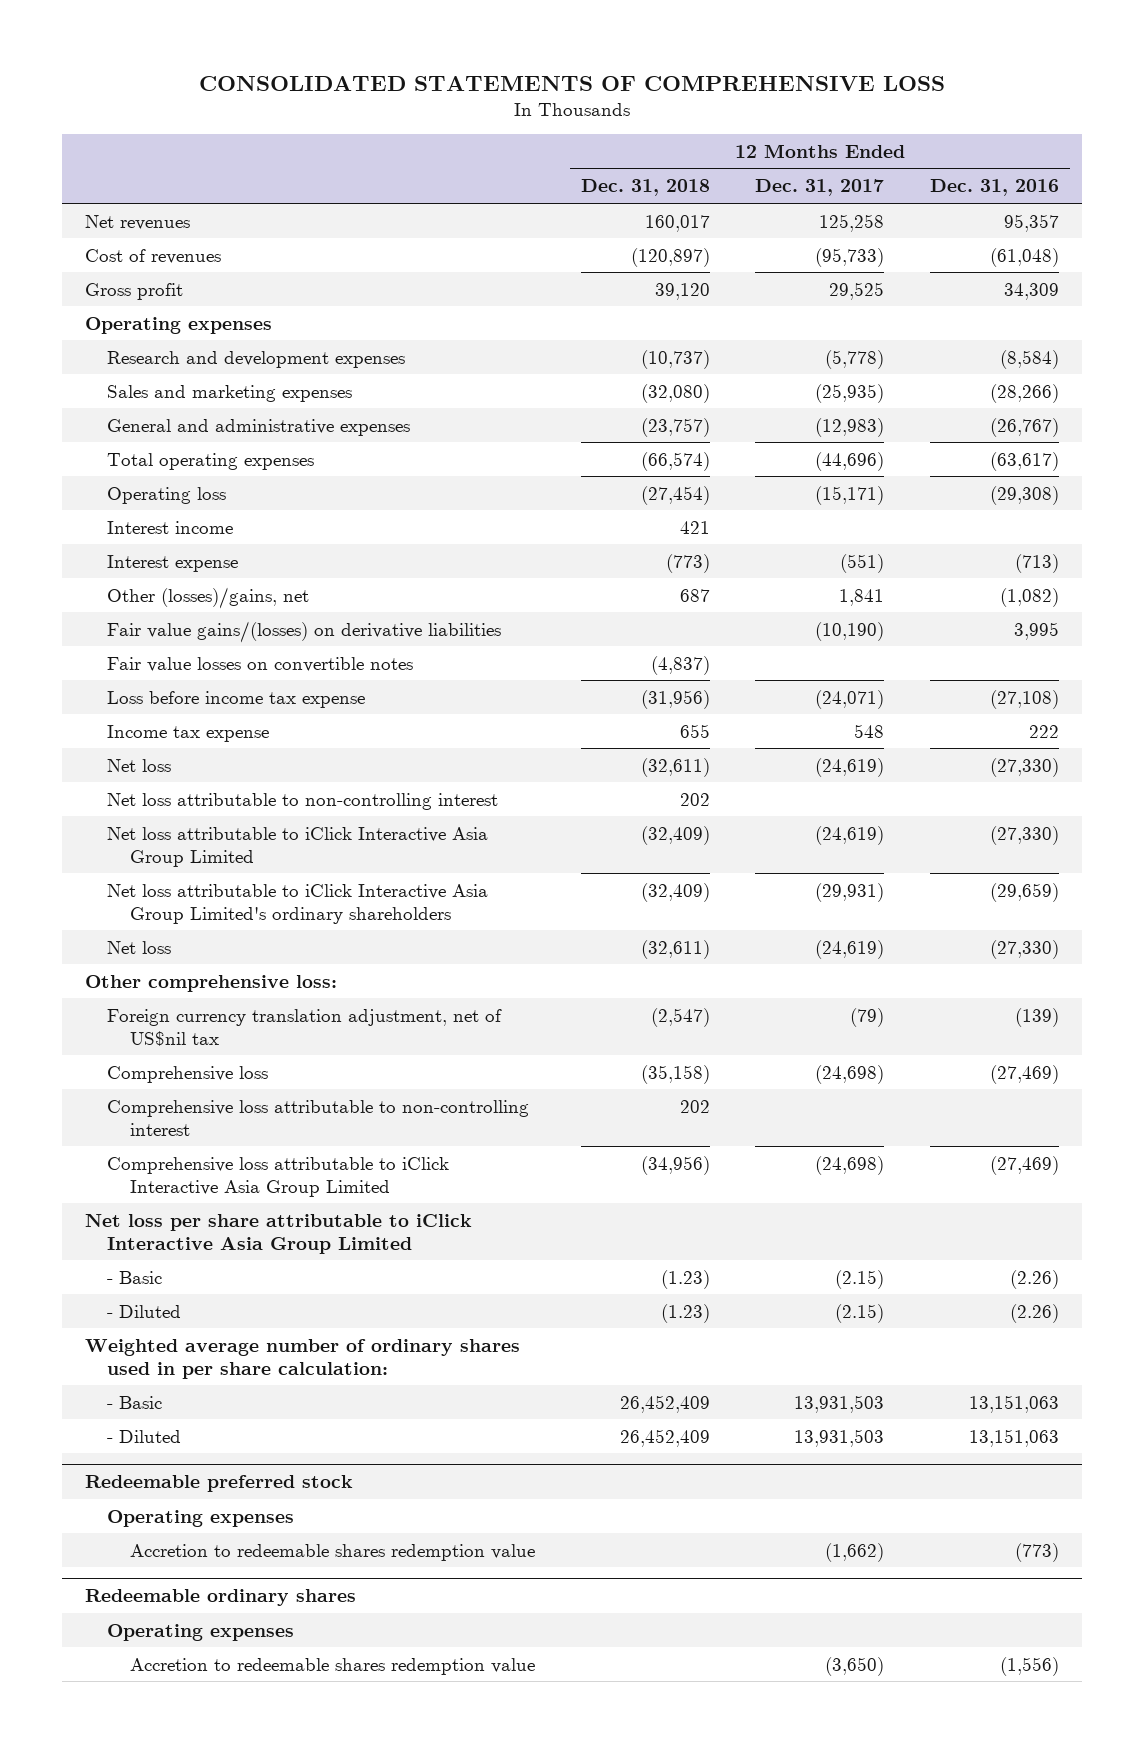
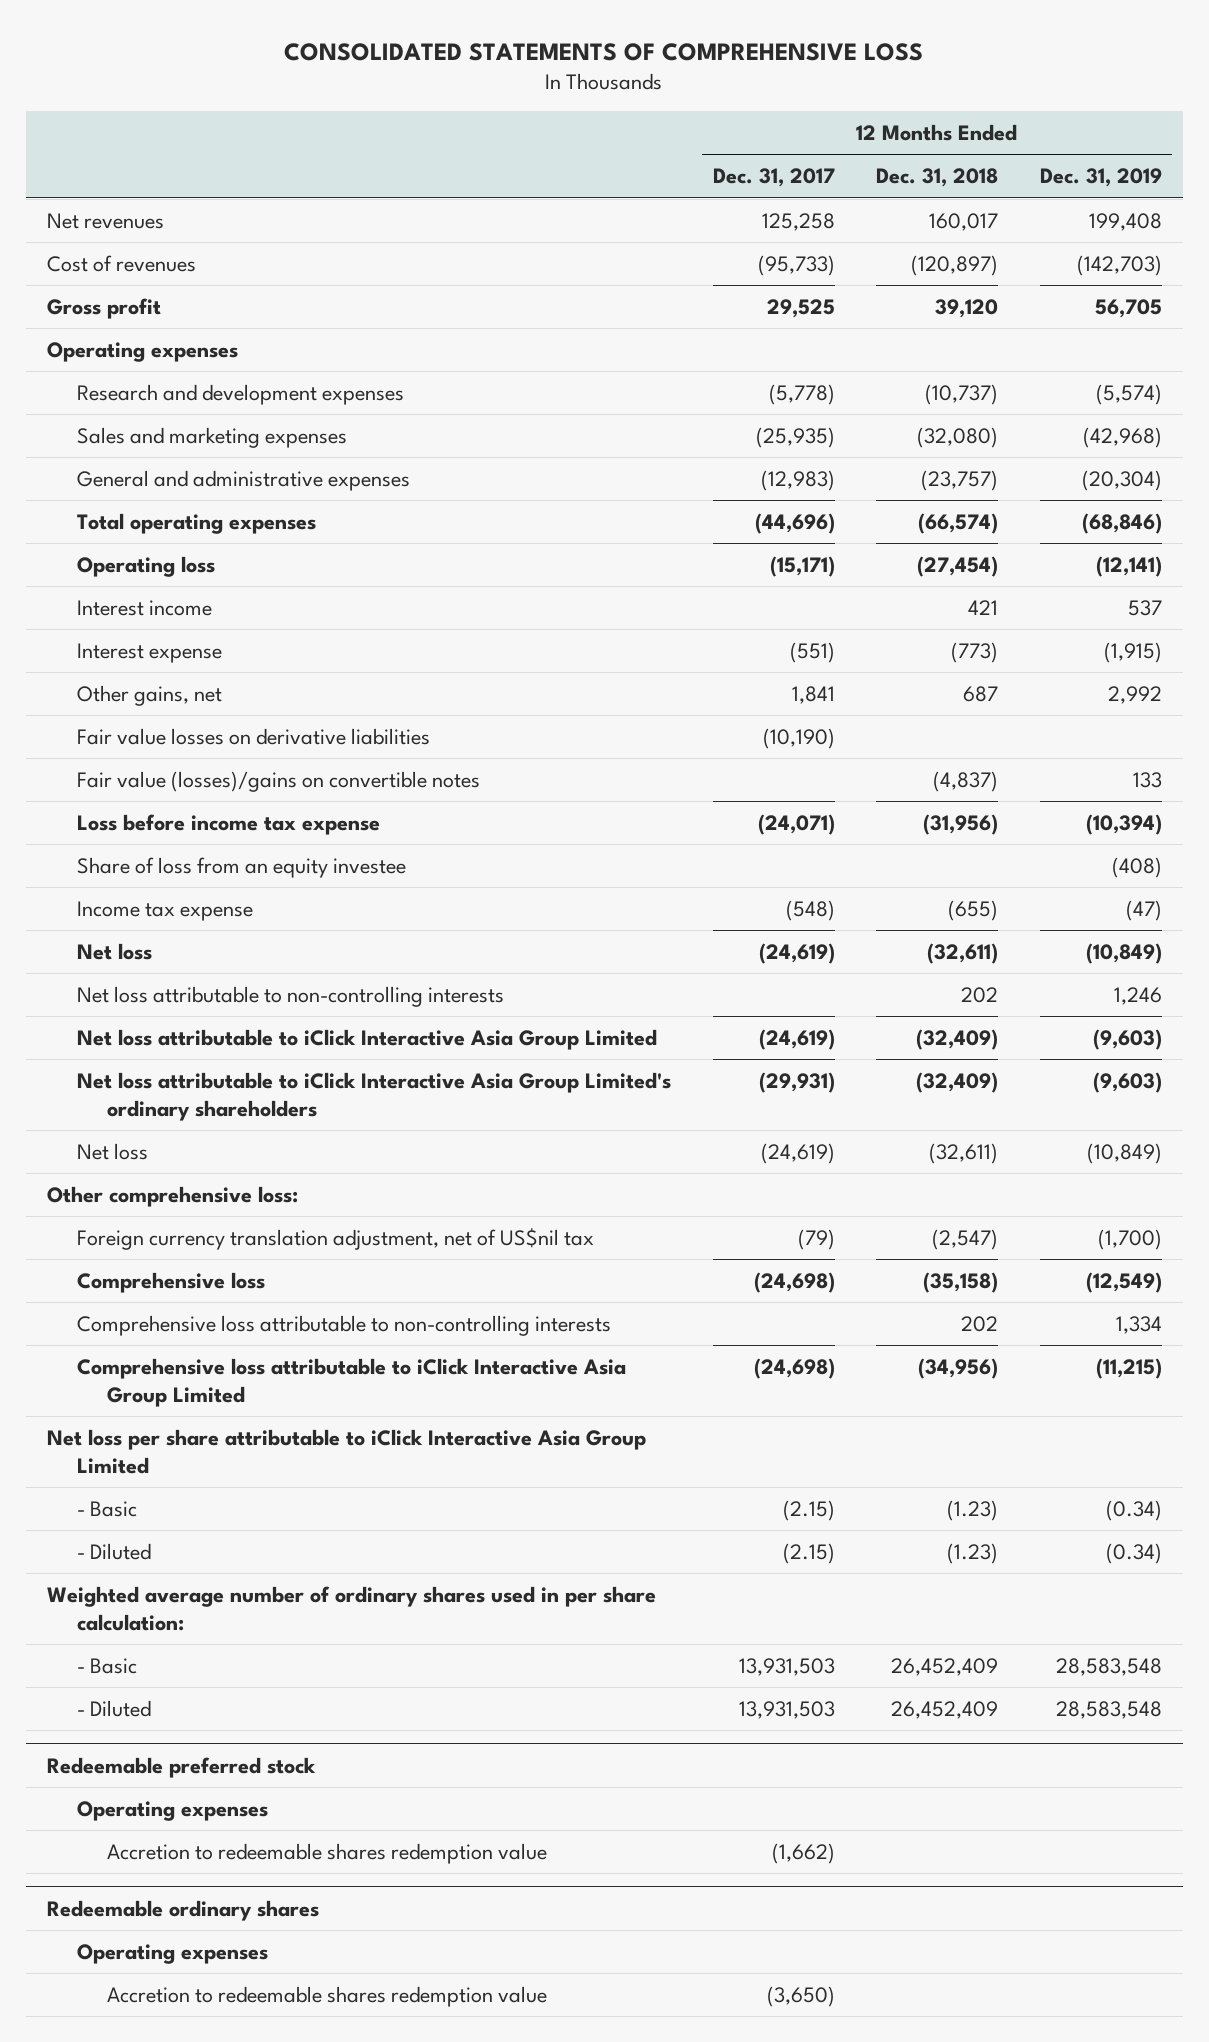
[929,179,1059,197] Dec. 31, 2016 -> none
none -> [1040,168,1163,188] Dec. 31, 2019
[107,586,310,609] Other (losses)/gains, net -> [76,684,222,706] Other gains, net
[107,620,502,643] Fair value gains/(losses) on derivative liabilities -> [76,727,430,745] Fair value losses on derivative liabilities
[107,656,414,672] Fair value losses on convertible notes -> [76,770,480,792] Fair value (losses)/gains on convertible notes
none -> [76,856,406,878] Share of loss from an equity investee
[679,723,710,738] 655 -> [948,899,999,921] (655)
[854,723,885,738] 548 -> [785,899,835,921] (548)
[107,792,499,810] Net loss attributable to non-controlling interest -> [76,985,504,1007] Net loss attributable to non-controlling interests
[107,1099,530,1136] Comprehensive loss attributable to non-controlling interest -> [76,1314,611,1336] Comprehensive loss attributable to non-controlling interests

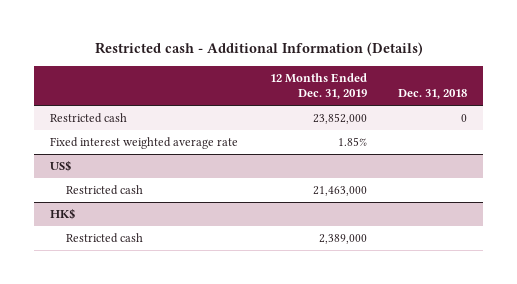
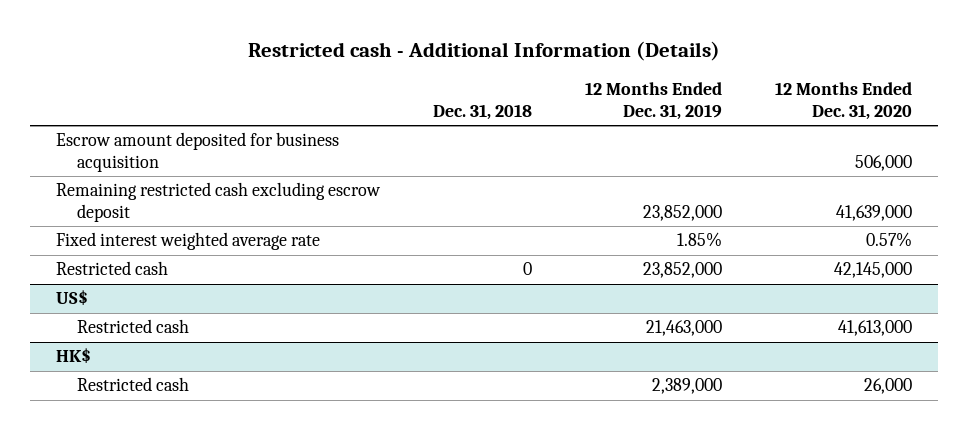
none -> [774,82,912,120] 12 Months Ended Dec. 31, 2020
none -> [56,132,340,172] Escrow amount deposited for business acquisition
none -> [56,182,382,222] Remaining restricted cash excluding escrow deposit
[49,113,127,124] Restricted cash -> [56,261,169,276] Restricted cash

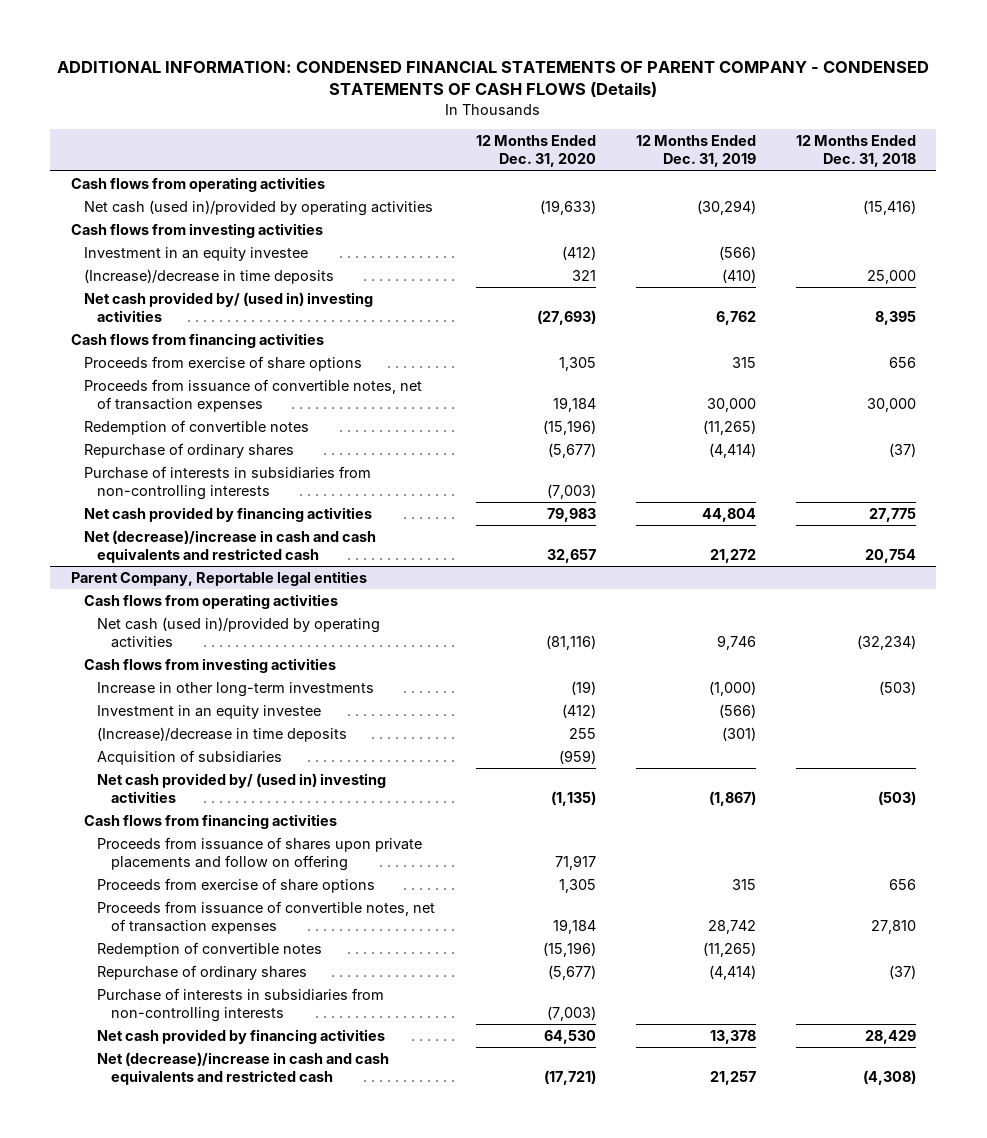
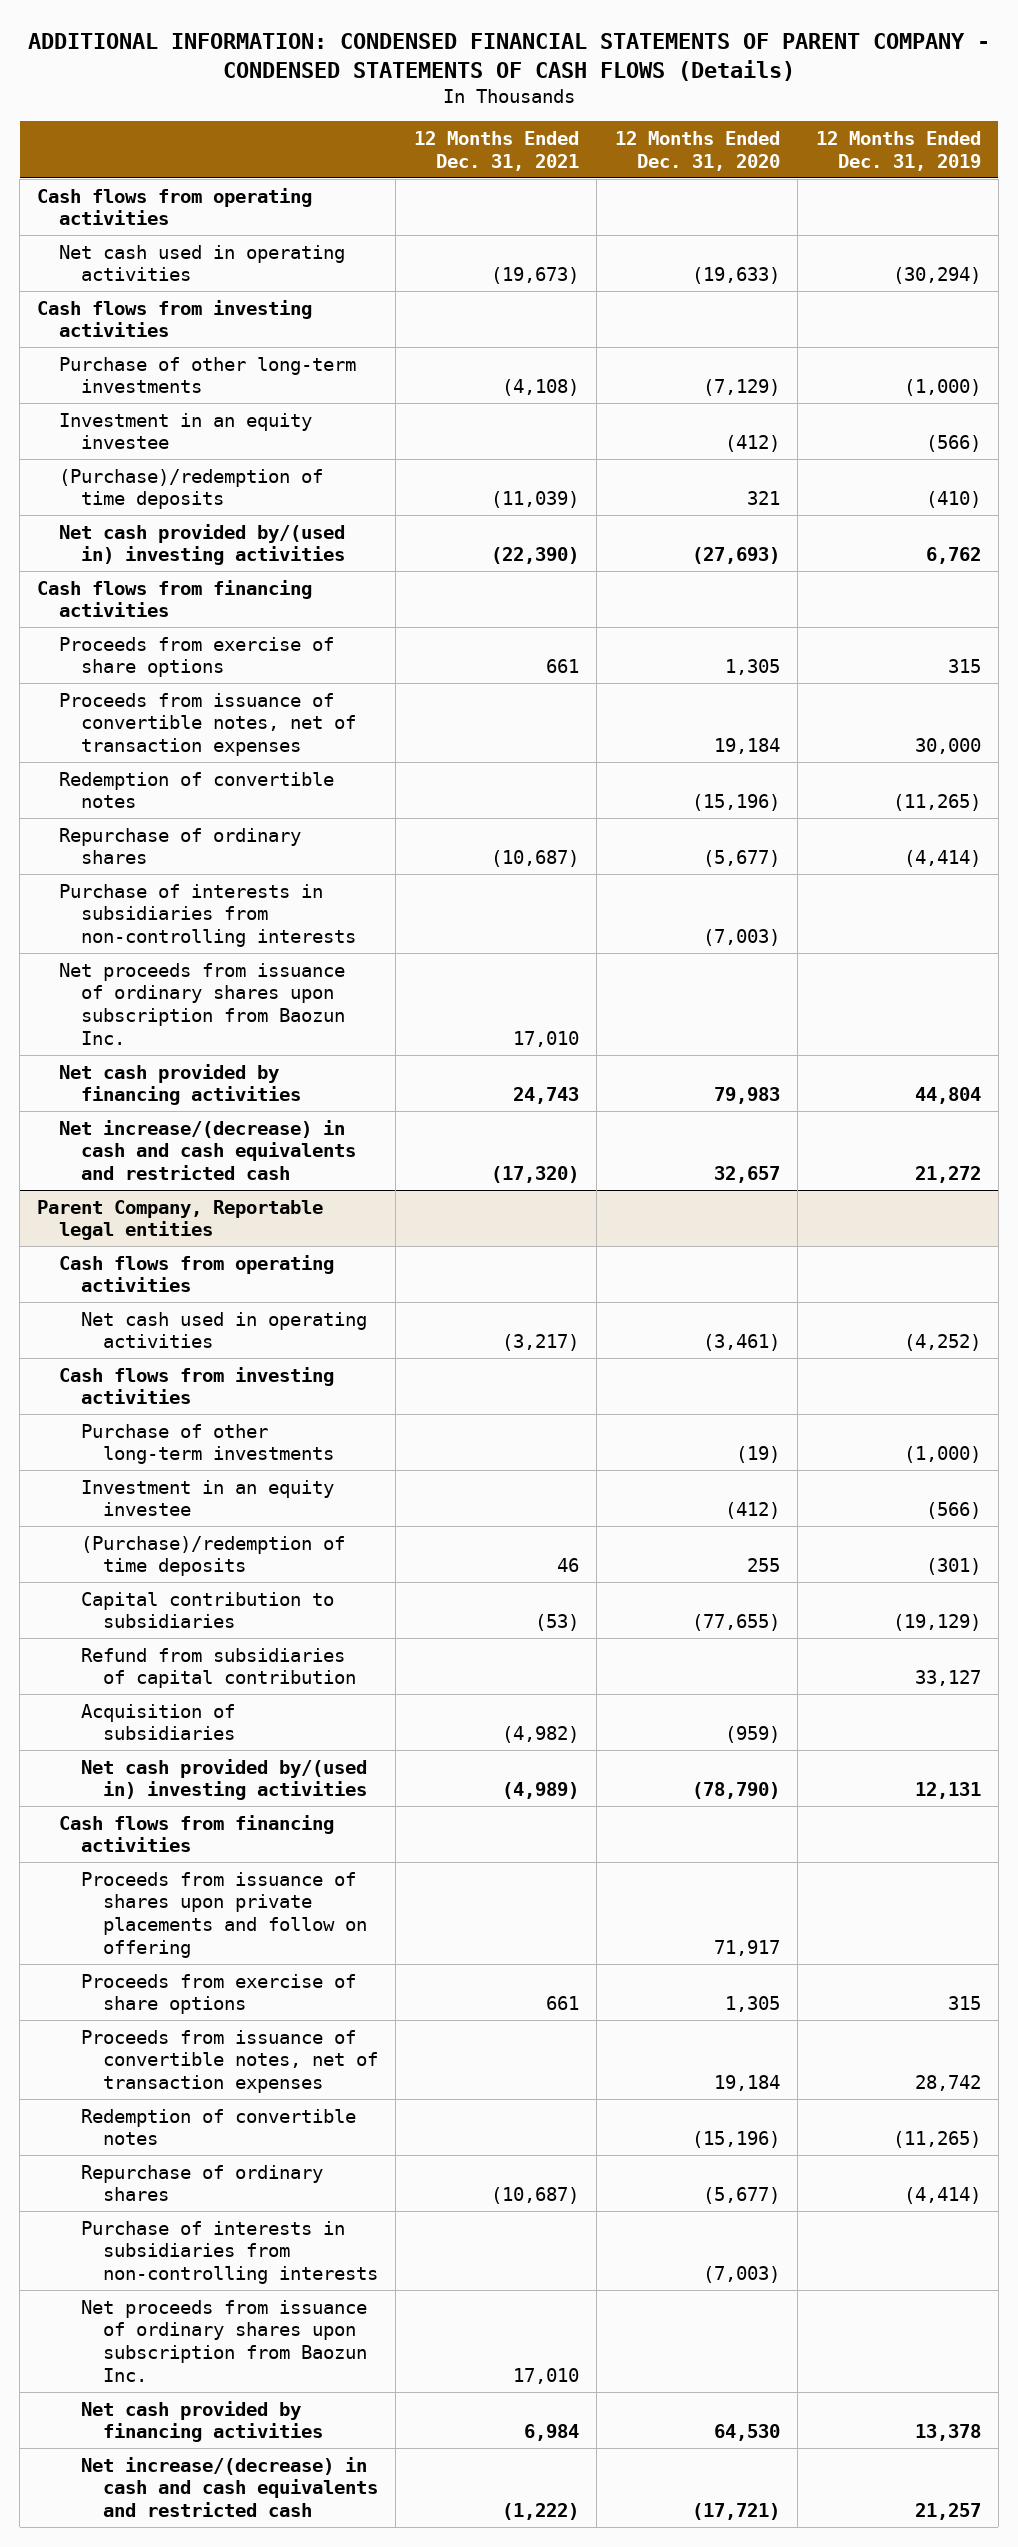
[796,135,917,168] 12 Months Ended Dec. 31, 2018 -> none
none -> [413,131,579,171] 12 Months Ended Dec. 31, 2021
[83,199,433,216] Net cash (used in)/provided by operating activities -> [59,244,346,282] Net cash used in operating activities
none -> [59,356,357,394] Purchase of other long-term investments
[83,268,334,284] (Increase)/decrease in time deposits -> [59,468,324,510] (Purchase)/redemption of time deposits
[83,291,373,322] Net cash provided by/ (used in) investing activities -> [59,523,346,566] Net cash provided by/(used in) investing activities
none -> [59,962,346,1045] Net proceeds from issuance of ordinary shares upon subscription from Baozun Inc.
[83,529,376,563] Net (decrease)/increase in cash and cash equivalents and restricted cash -> [59,1119,357,1180] Net increase/(decrease) in cash and cash equivalents and restricted cash
[97,616,381,648] Net cash (used in)/provided by operating activities -> [81,1311,368,1349] Net cash used in operating activities
[545,634,596,650] (81,116) -> [702,1334,780,1352] (3,461)
[716,634,756,650] 9,746 -> [903,1334,981,1352] (4,252)
[97,681,375,697] Increase in other long-term investments -> [81,1423,335,1465] Purchase of other long-term investments
[97,726,348,742] (Increase)/decrease in time deposits -> [81,1535,346,1577] (Purchase)/redemption of time deposits
none -> [81,1591,335,1629] Capital contribution to subsidiaries
none -> [81,1647,357,1689] Refund from subsidiaries of capital contribution
[97,772,387,803] Net cash provided by/ (used in) investing activities -> [81,1758,368,1801] Net cash provided by/(used in) investing activities
[550,790,596,806] (1,135) -> [691,1782,780,1800] (78,790)
[708,790,756,806] (1,867) -> [914,1782,981,1800] 12,131
none -> [81,2299,368,2382] Net proceeds from issuance of ordinary shares upon subscription from Baozun Inc.
[97,1051,390,1085] Net (decrease)/increase in cash and cash equivalents and restricted cash -> [81,2456,379,2517] Net increase/(decrease) in cash and cash equivalents and restricted cash

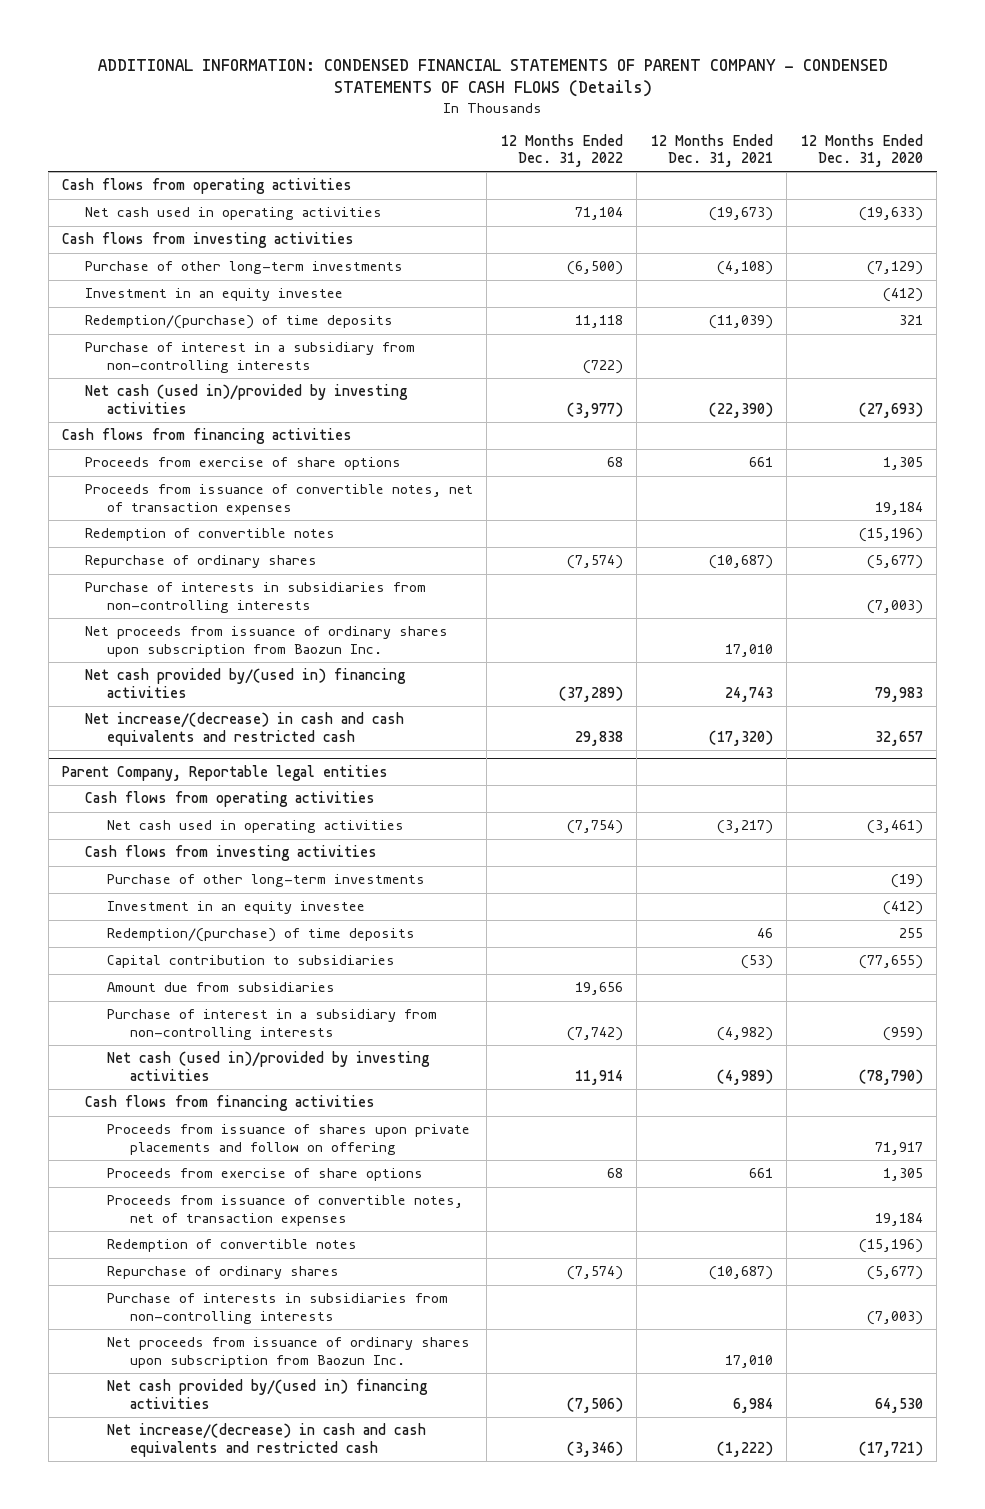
[815,131,981,171] 12 Months Ended Dec. 31, 2019 -> none
none -> [500,133,623,168] 12 Months Ended Dec. 31, 2022
[59,468,324,510] (Purchase)/redemption of time deposits -> [84,315,393,330] Redemption/(purchase) of time deposits
none -> [84,342,415,373] Purchase of interest in a subsidiary from non-controlling interests
[59,523,346,566] Net cash provided by/(used in) investing activities -> [84,384,408,414] Net cash (used in)/provided by investing activities
[59,1063,302,1106] Net cash provided by financing activities -> [84,668,406,698] Net cash provided by/(used in) financing activities
[81,1535,346,1577] (Purchase)/redemption of time deposits -> [107,928,416,943] Redemption/(purchase) of time deposits
[81,1647,357,1689] Refund from subsidiaries of capital contribution -> none
none -> [107,982,336,993] Amount due from subsidiaries
[81,1703,236,1741] Acquisition of subsidiaries -> [107,1009,438,1040] Purchase of interest in a subsidiary from non-controlling interests
[81,1758,368,1801] Net cash provided by/(used in) investing activities -> [107,1051,431,1081] Net cash (used in)/provided by investing activities
[81,2400,324,2443] Net cash provided by financing activities -> [107,1379,429,1409] Net cash provided by/(used in) financing activities

